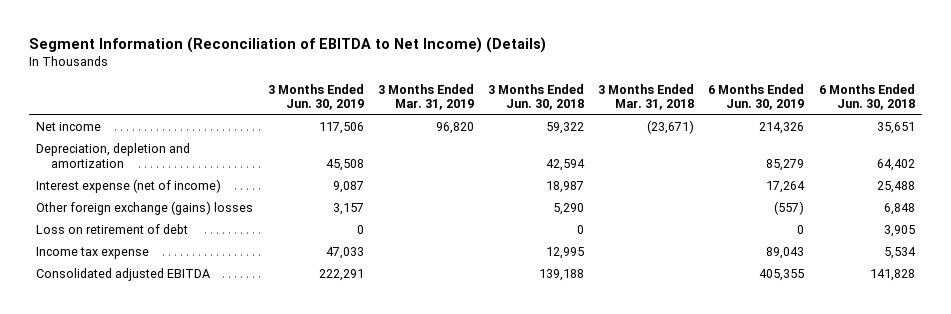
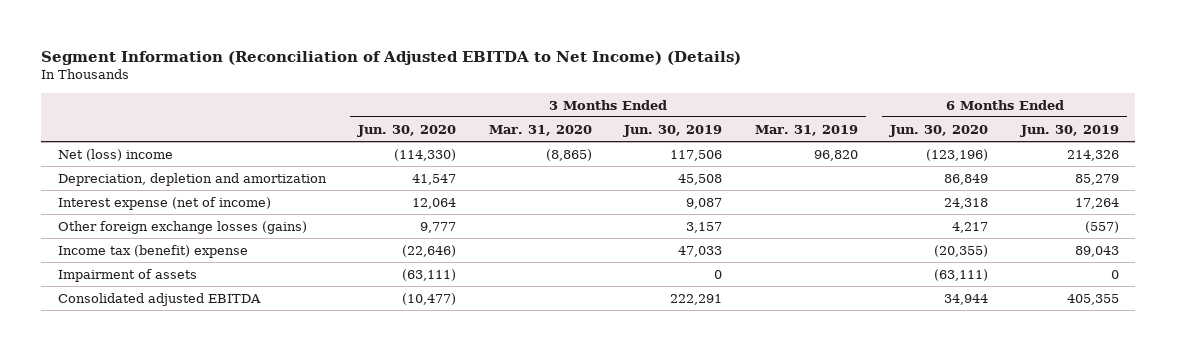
[29,36,547,53] Segment Information (Reconciliation of EBITDA to Net Income) (Details) -> [41,50,742,65] Segment Information (Reconciliation of Adjusted EBITDA to Net Income) (Details)
[488,83,585,111] 3 Months Ended Jun. 30, 2018 -> none
[598,83,695,111] 3 Months Ended Mar. 31, 2018 -> none
[818,83,915,111] 6 Months Ended Jun. 30, 2018 -> none
none -> [357,124,457,137] Jun. 30, 2020
none -> [488,124,592,136] Mar. 31, 2020
none -> [889,124,989,137] Jun. 30, 2020
[36,122,102,132] Net income -> [57,148,173,161] Net (loss) income
[36,224,189,235] Loss on retirement of debt -> none
[36,201,254,216] Other foreign exchange (gains) losses -> [57,220,307,234] Other foreign exchange losses (gains)
[36,247,150,260] Income tax expense -> [57,244,248,258] Income tax (benefit) expense
none -> [57,268,197,282] Impairment of assets

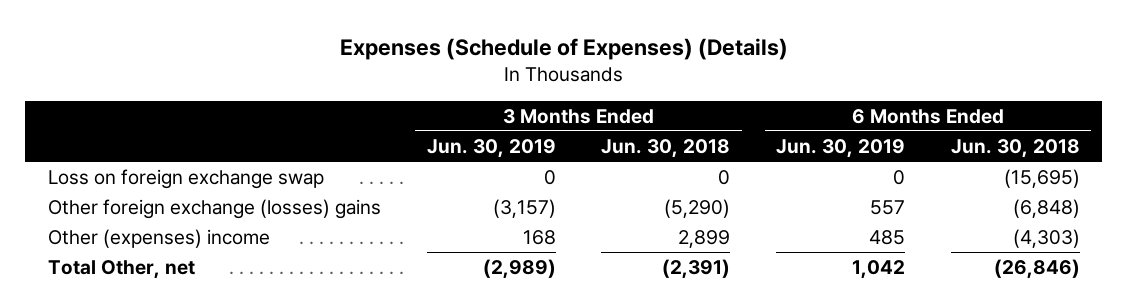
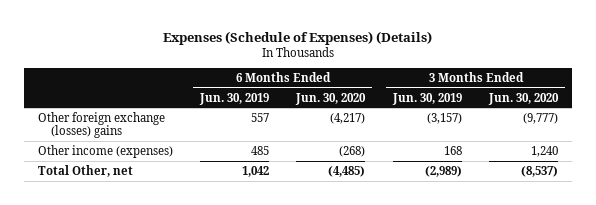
[601,138,731,158] Jun. 30, 2018 -> none
[950,138,1080,158] Jun. 30, 2018 -> none
none -> [295,92,367,105] Jun. 30, 2020
none -> [488,92,560,105] Jun. 30, 2020
[48,168,325,189] Loss on foreign exchange swap -> none
[48,228,271,248] Other (expenses) income -> [37,144,173,158] Other income (expenses)

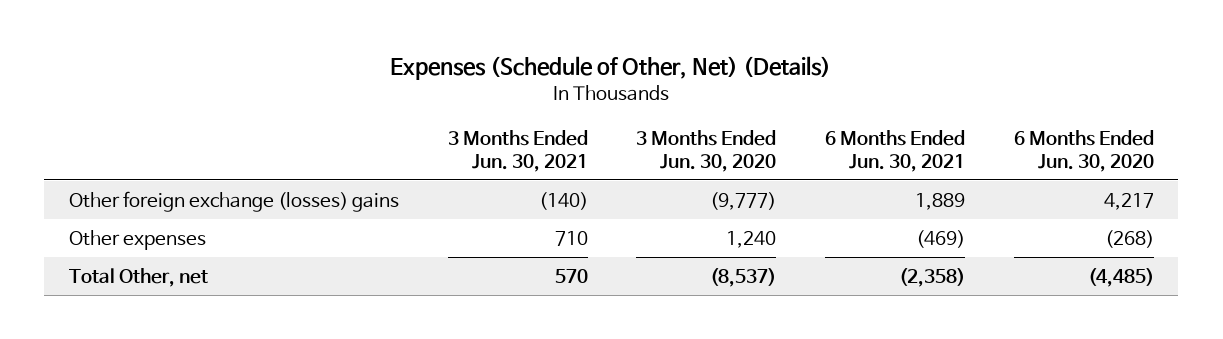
[162,30,432,45] Expenses (Schedule of Expenses) (Details) -> [390,55,832,80] Expenses (Schedule of Other, Net) (Details)
[199,92,270,105] Jun. 30, 2019 -> none
[391,92,462,105] Jun. 30, 2019 -> none
none -> [447,129,588,172] 3 Months Ended Jun. 30, 2021
none -> [825,129,966,172] 6 Months Ended Jun. 30, 2021
[330,112,366,124] (4,217) -> [1103,192,1154,210] 4,217
[37,144,173,158] Other income (expenses) -> [68,229,206,250] Other expenses

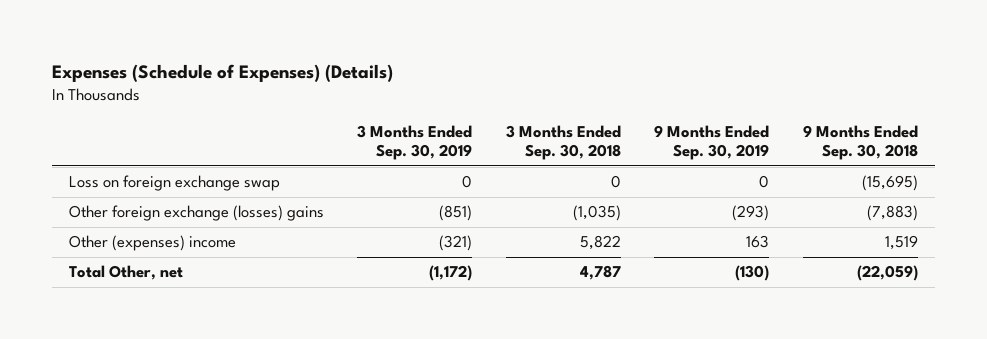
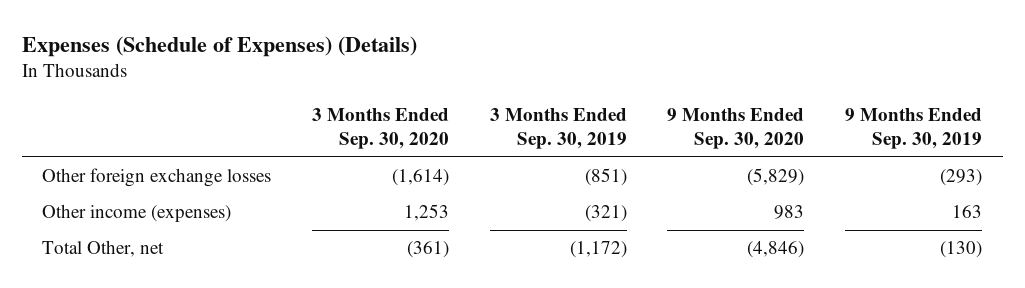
[505,124,621,161] 3 Months Ended Sep. 30, 2018 -> none
[802,124,918,161] 9 Months Ended Sep. 30, 2018 -> none
none -> [312,107,450,149] 3 Months Ended Sep. 30, 2020
none -> [667,107,805,149] 9 Months Ended Sep. 30, 2020
[68,175,280,192] Loss on foreign exchange swap -> none
[68,205,324,222] Other foreign exchange (losses) gains -> [42,168,272,188] Other foreign exchange losses
[68,235,236,252] Other (expenses) income -> [42,204,232,223] Other income (expenses)

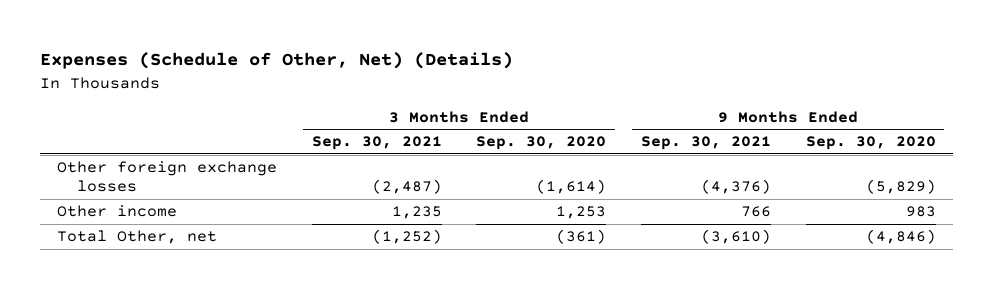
[21,35,417,57] Expenses (Schedule of Expenses) (Details) -> [39,52,513,70] Expenses (Schedule of Other, Net) (Details)
[489,107,627,149] 3 Months Ended Sep. 30, 2019 -> none
[845,107,983,149] 9 Months Ended Sep. 30, 2019 -> none
none -> [311,136,442,151] Sep. 30, 2021
none -> [641,136,772,151] Sep. 30, 2021
[42,204,232,223] Other income (expenses) -> [57,205,178,218] Other income

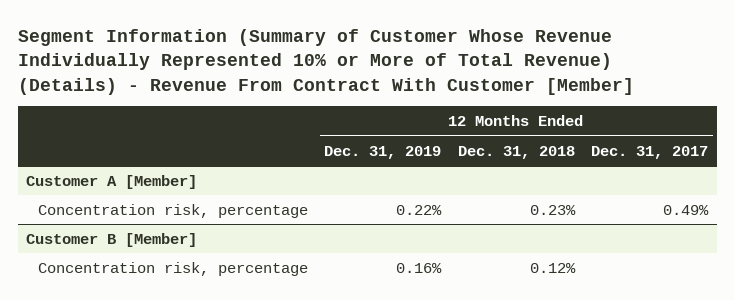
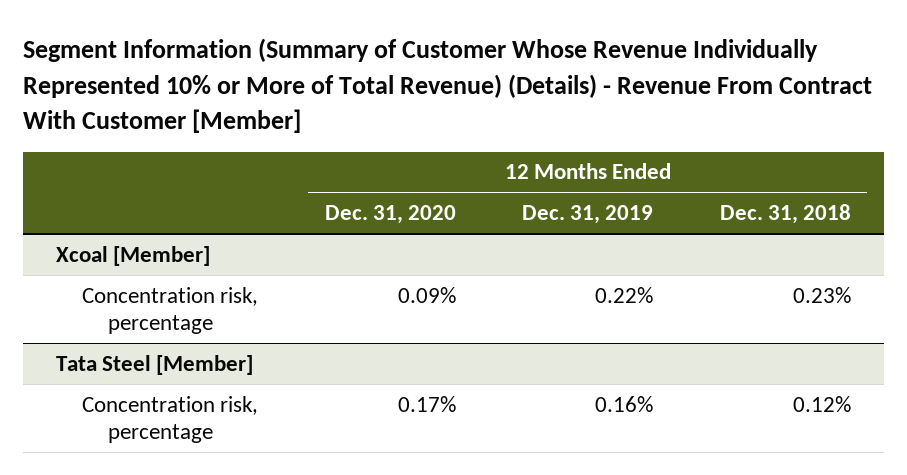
[591,145,709,159] Dec. 31, 2017 -> none
none -> [324,205,456,225] Dec. 31, 2020
[25,174,197,189] Customer A [Member] -> [56,245,211,266] Xcoal [Member]
[25,232,197,247] Customer B [Member] -> [56,354,254,375] Tata Steel [Member]

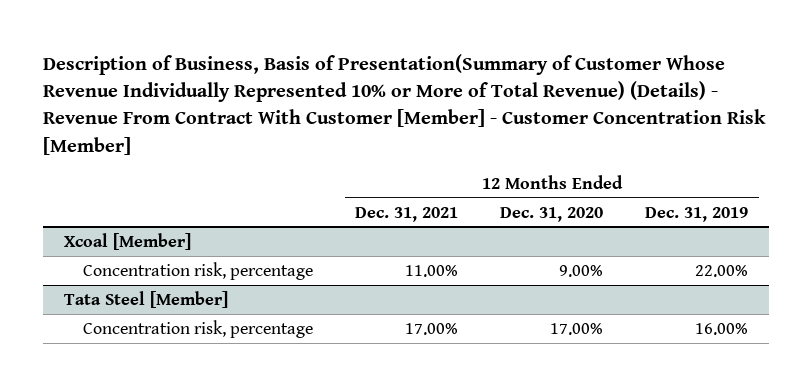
[23,38,873,133] Segment Information (Summary of Customer Whose Revenue Individually Represented 10% or More of Total Revenue) (Details) - Revenue From Contract With Customer [Member] -> [42,53,766,155] Description of Business, Basis of Presentation(Summary of Customer Whose Revenue Individually Represented 10% or More of Total Revenue) (Details) - Revenue From Contract With Customer [Member] - Customer Concentration Risk [Member]
[719,204,851,225] Dec. 31, 2018 -> none
none -> [355,206,459,222] Dec. 31, 2021
[397,286,456,303] 0.09% -> [559,264,604,277] 9.00%
[595,286,654,303] 0.22% -> [695,264,749,277] 22.00%
[397,395,456,412] 0.17% -> [550,322,604,335] 17.00%
[595,395,654,412] 0.16% -> [695,322,749,335] 16.00%

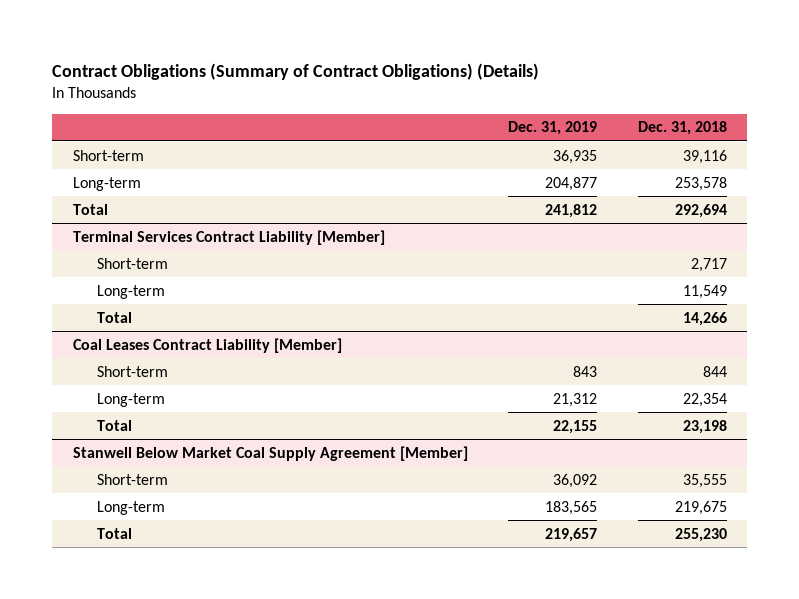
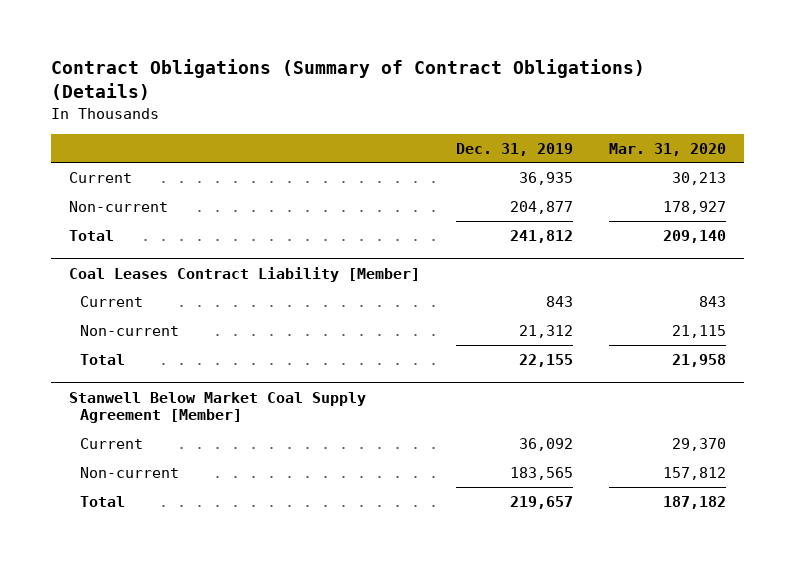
[637,121,727,136] Dec. 31, 2018 -> none
none -> [609,142,727,156] Mar. 31, 2020
[72,149,144,161] Short-term -> [68,171,132,183] Current
[72,176,141,191] Long-term -> [68,200,168,212] Non-current
[72,229,385,245] Terminal Services Contract Liability [Member] -> none
[96,257,168,269] Short-term -> none
[96,284,165,299] Long-term -> none
[96,311,132,323] Total -> none
[96,365,168,377] Short-term -> [80,295,144,307] Current
[96,392,165,407] Long-term -> [80,324,180,336] Non-current
[96,473,168,485] Short-term -> [80,437,144,449] Current
[96,500,165,515] Long-term -> [80,466,180,478] Non-current

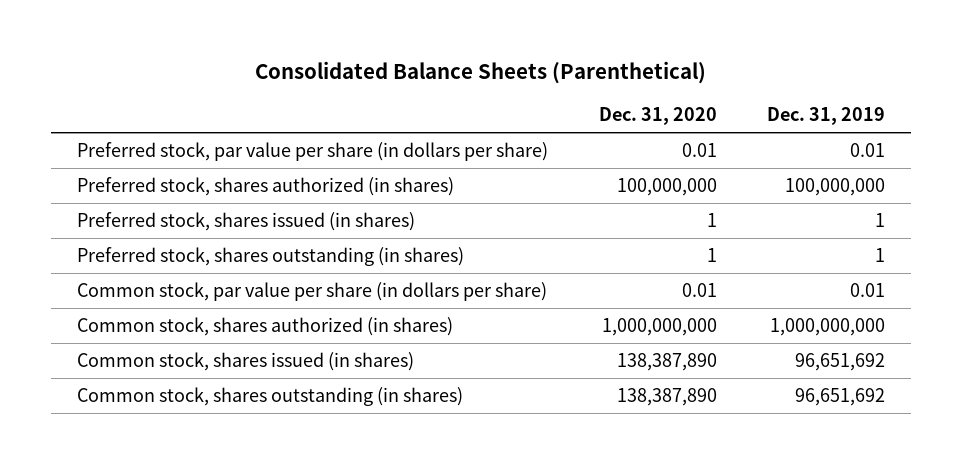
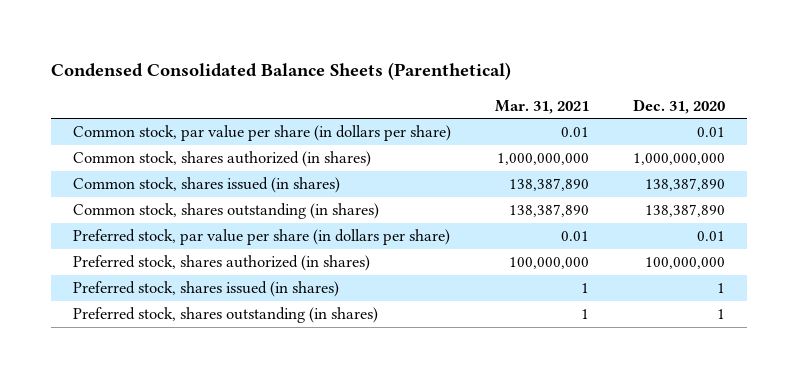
[255,60,707,84] Consolidated Balance Sheets (Parenthetical) -> [51,62,512,81] Condensed Consolidated Balance Sheets (Parenthetical)
[767,106,886,125] Dec. 31, 2019 -> none
none -> [495,99,590,114] Mar. 31, 2021
[76,142,548,162] Preferred stock, par value per share (in dollars per share) -> [73,229,451,246] Preferred stock, par value per share (in dollars per share)
[76,177,454,197] Preferred stock, shares authorized (in shares) -> [73,255,371,272] Preferred stock, shares authorized (in shares)
[76,212,415,232] Preferred stock, shares issued (in shares) -> [73,281,340,298] Preferred stock, shares issued (in shares)
[76,247,464,267] Preferred stock, shares outstanding (in shares) -> [73,307,379,324] Preferred stock, shares outstanding (in shares)

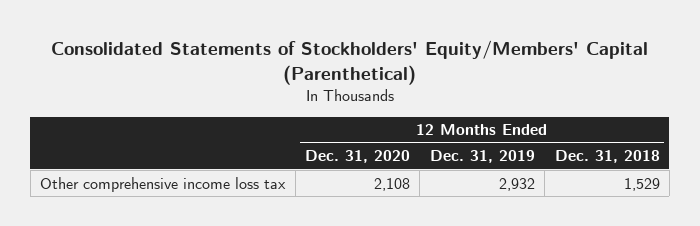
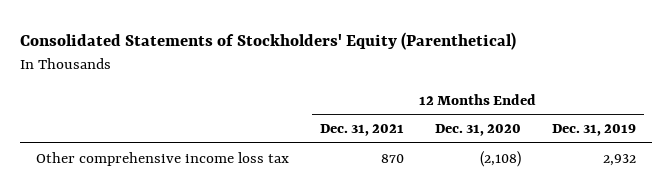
[50,39,648,85] Consolidated Statements of Stockholders' Equity/Members' Capital (Parenthetical) -> [20,32,517,51] Consolidated Statements of Stockholders' Equity (Parenthetical)
[554,150,660,164] Dec. 31, 2018 -> none
none -> [319,124,404,137] Dec. 31, 2021
[373,177,410,191] 2,108 -> [480,151,522,168] (2,108)

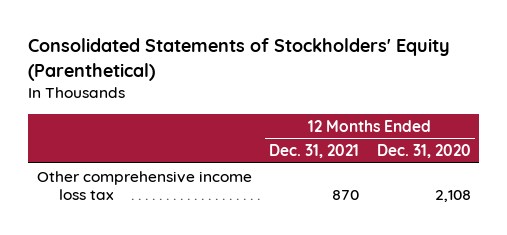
[552,124,637,137] Dec. 31, 2019 -> none
[480,151,522,168] (2,108) -> [434,190,471,203] 2,108

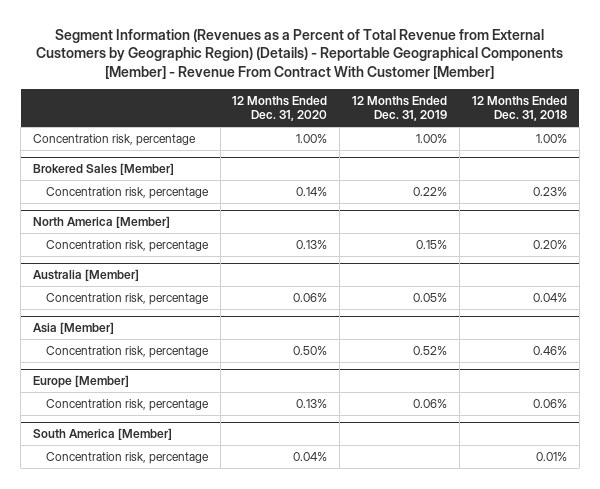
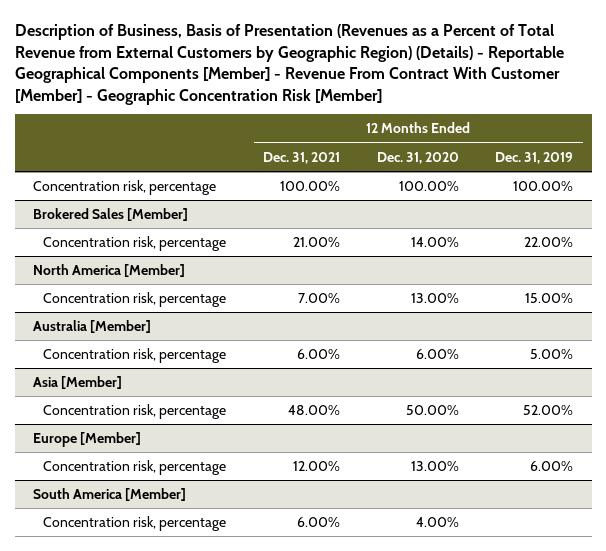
[36,28,564,80] Segment Information (Revenues as a Percent of Total Revenue from External Customers by Geographic Region) (Details) - Reportable Geographical Components [Member] - Revenue From Contract With Customer [Member] -> [14,24,564,105] Description of Business, Basis of Presentation (Revenues as a Percent of Total Revenue from External Customers by Geographic Region) (Details) - Reportable Geographical Components [Member] - Revenue From Contract With Customer [Member] - Geographic Concentration Risk [Member]
[471,95,567,122] 12 Months Ended Dec. 31, 2018 -> none
none -> [263,151,341,164] Dec. 31, 2021
[296,133,328,143] 1.00% -> [398,181,459,192] 100.00%
[416,133,448,143] 1.00% -> [513,181,574,192] 100.00%
[296,186,328,196] 0.14% -> [410,237,459,248] 14.00%
[413,186,448,196] 0.22% -> [524,237,574,248] 22.00%
[296,239,328,249] 0.13% -> [410,293,459,304] 13.00%
[416,239,448,249] 0.15% -> [525,293,574,304] 15.00%
[293,292,328,302] 0.06% -> [415,349,459,360] 6.00%
[413,292,448,302] 0.05% -> [530,349,574,360] 5.00%
[293,345,328,355] 0.50% -> [405,405,459,416] 50.00%
[413,345,448,355] 0.52% -> [523,405,574,416] 52.00%
[296,398,328,408] 0.13% -> [410,461,459,472] 13.00%
[413,398,448,408] 0.06% -> [530,461,574,472] 6.00%
[293,451,328,461] 0.04% -> [415,517,459,528] 4.00%

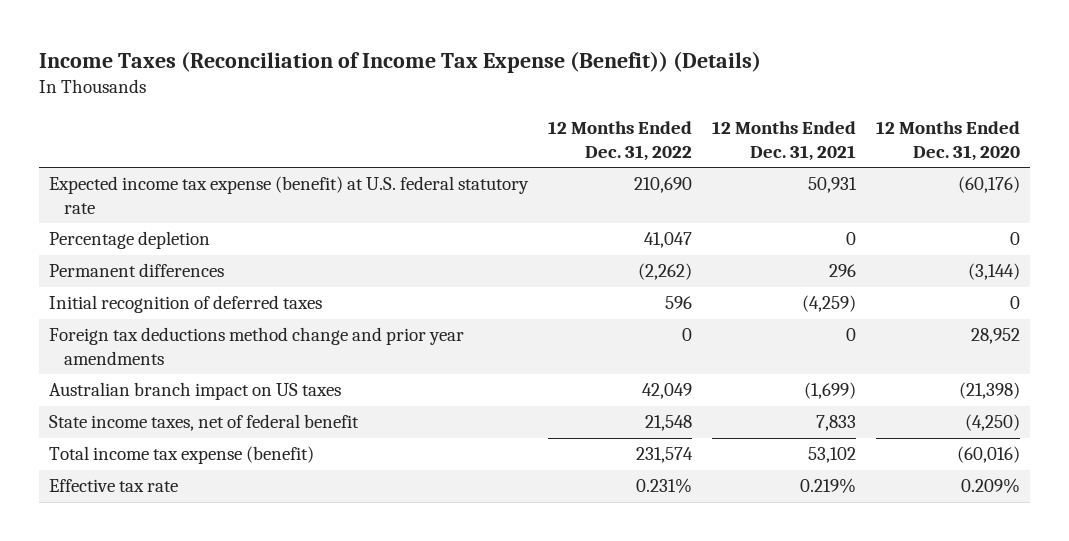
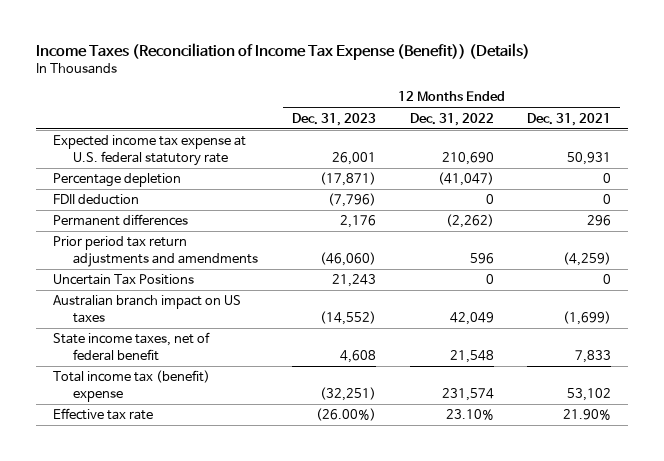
[875,121,1020,161] 12 Months Ended Dec. 31, 2020 -> none
none -> [291,112,376,126] Dec. 31, 2023
[48,176,529,214] Expected income tax expense (benefit) at U.S. federal statutory rate -> [53,135,247,166] Expected income tax expense at U.S. federal statutory rate
[643,232,692,249] 41,047 -> [437,172,494,187] (41,047)
none -> [53,194,140,206] FDII deduction
[48,327,464,365] Foreign tax deductions method change and prior year amendments -> none
[48,295,322,314] Initial recognition of deferred taxes -> [53,236,259,267] Prior period tax return adjustments and amendments
none -> [53,274,195,286] Uncertain Tax Positions
[48,446,314,465] Total income tax expense (benefit) -> [53,370,211,402] Total income tax (benefit) expense
[635,478,692,494] 0.231% -> [445,409,494,421] 23.10%
[799,478,856,494] 0.219% -> [563,409,612,421] 21.90%

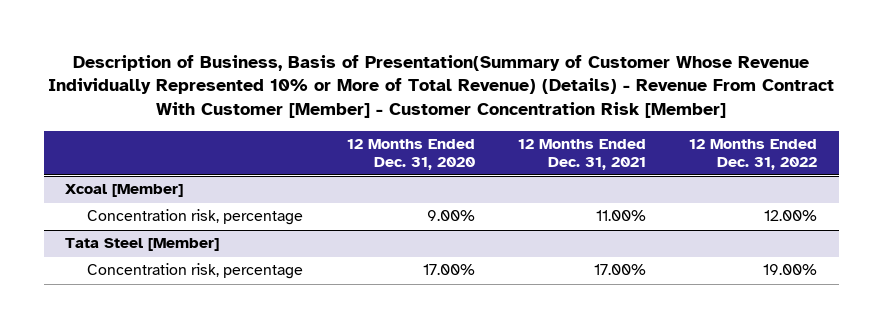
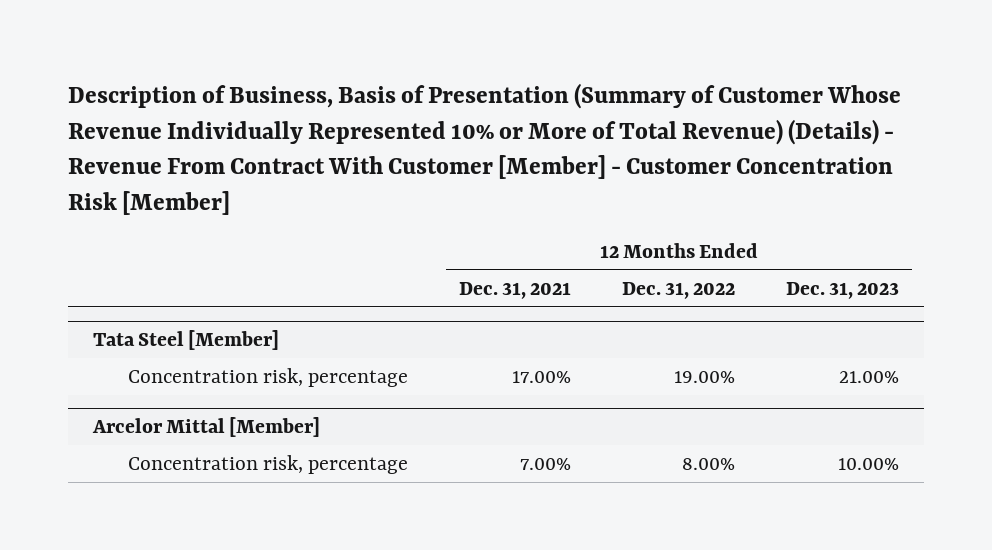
[48,54,835,119] Description of Business, Basis of Presentation(Summary of Customer Whose Revenue Individually Represented 10% or More of Total Revenue) (Details) - Revenue From Contract With Customer [Member] - Customer Concentration Risk [Member] -> [67,83,901,216] Description of Business, Basis of Presentation (Summary of Customer Whose Revenue Individually Represented 10% or More of Total Revenue) (Details) - Revenue From Contract With Customer [Member] - Customer Concentration Risk [Member]
[346,139,475,170] 12 Months Ended Dec. 31, 2020 -> none
none -> [785,281,899,299] Dec. 31, 2023
[65,184,184,198] Xcoal [Member] -> none
[87,209,304,226] Concentration risk, percentage -> none
none -> [92,417,321,438] Arcelor Mittal [Member]
none -> [127,454,408,474] Concentration risk, percentage

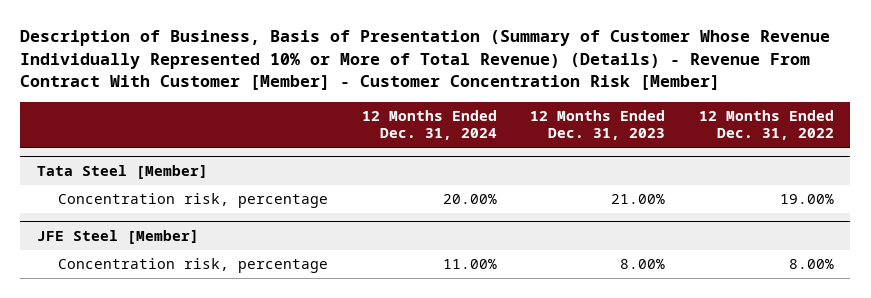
[458,281,571,299] Dec. 31, 2021 -> none
none -> [361,109,497,141] 12 Months Ended Dec. 31, 2024
[92,417,321,438] Arcelor Mittal [Member] -> none
none -> [36,229,199,244] JFE Steel [Member]
[837,457,899,470] 10.00% -> [620,259,666,270] 8.00%

